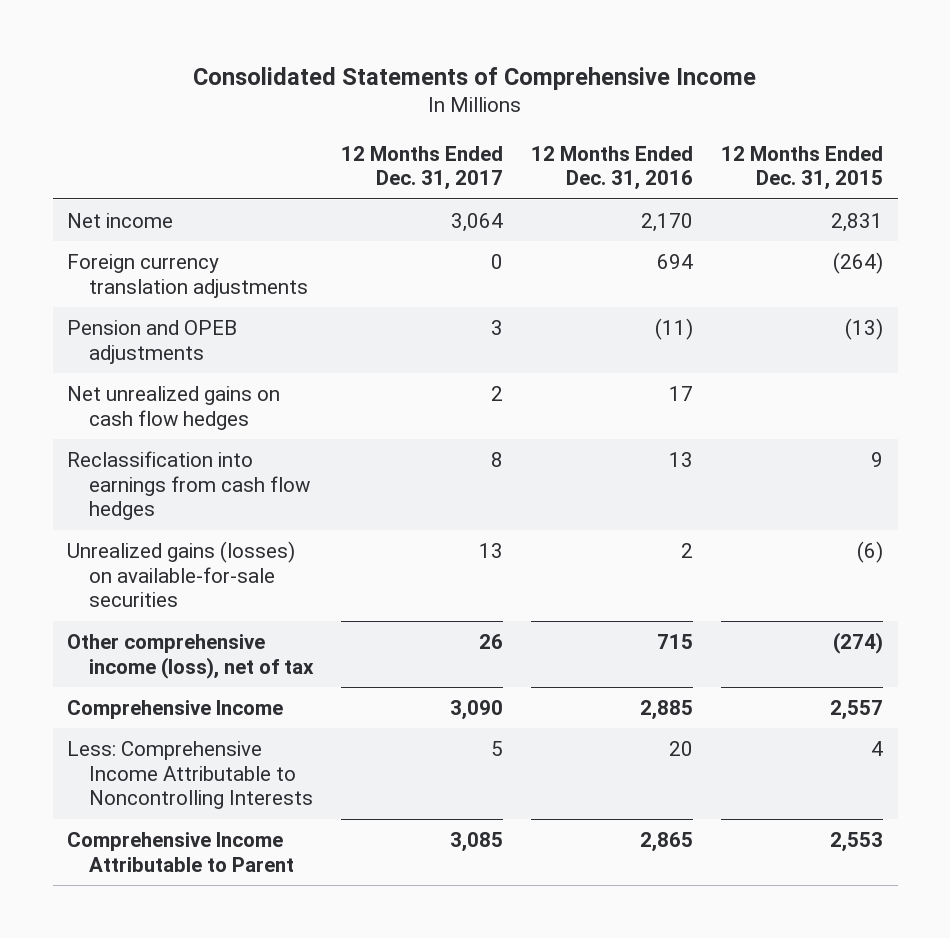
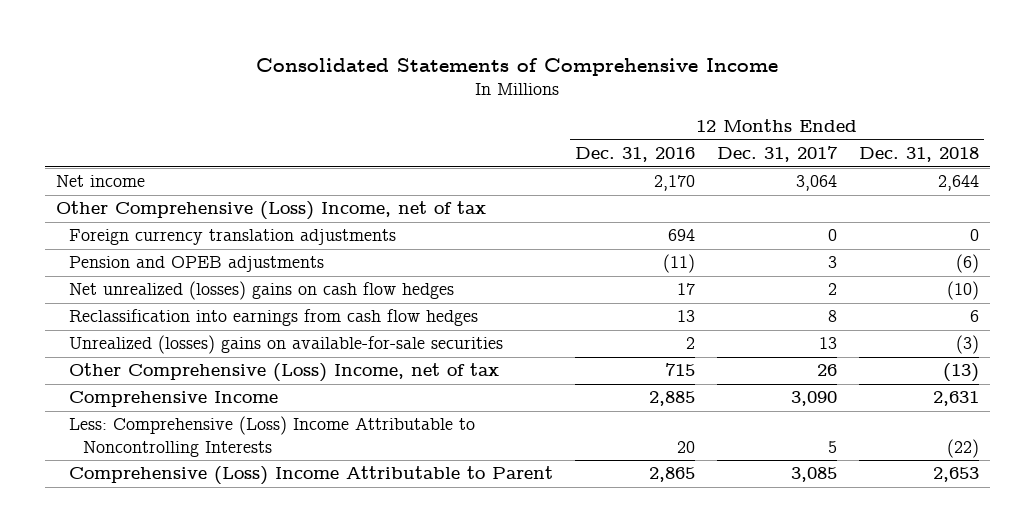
[721,145,884,191] 12 Months Ended Dec. 31, 2015 -> none
none -> [858,147,979,163] Dec. 31, 2018
none -> [55,201,486,221] Other Comprehensive (Loss) Income, net of tax
[66,385,280,430] Net unrealized gains on cash flow hedges -> [69,281,455,301] Net unrealized (losses) gains on cash flow hedges
[66,540,295,608] Unrealized gains (losses) on available-for-sale securities -> [69,335,504,355] Unrealized (losses) gains on available-for-sale securities
[66,633,314,679] Other comprehensive income (loss), net of tax -> [69,363,500,383] Other Comprehensive (Loss) Income, net of tax
[66,740,313,810] Less: Comprehensive Income Attributable to Noncontrolling Interests -> [69,416,476,457] Less: Comprehensive (Loss) Income Attributable to Noncontrolling Interests
[66,831,294,872] Comprehensive Income Attributable to Parent -> [69,466,554,486] Comprehensive (Loss) Income Attributable to Parent

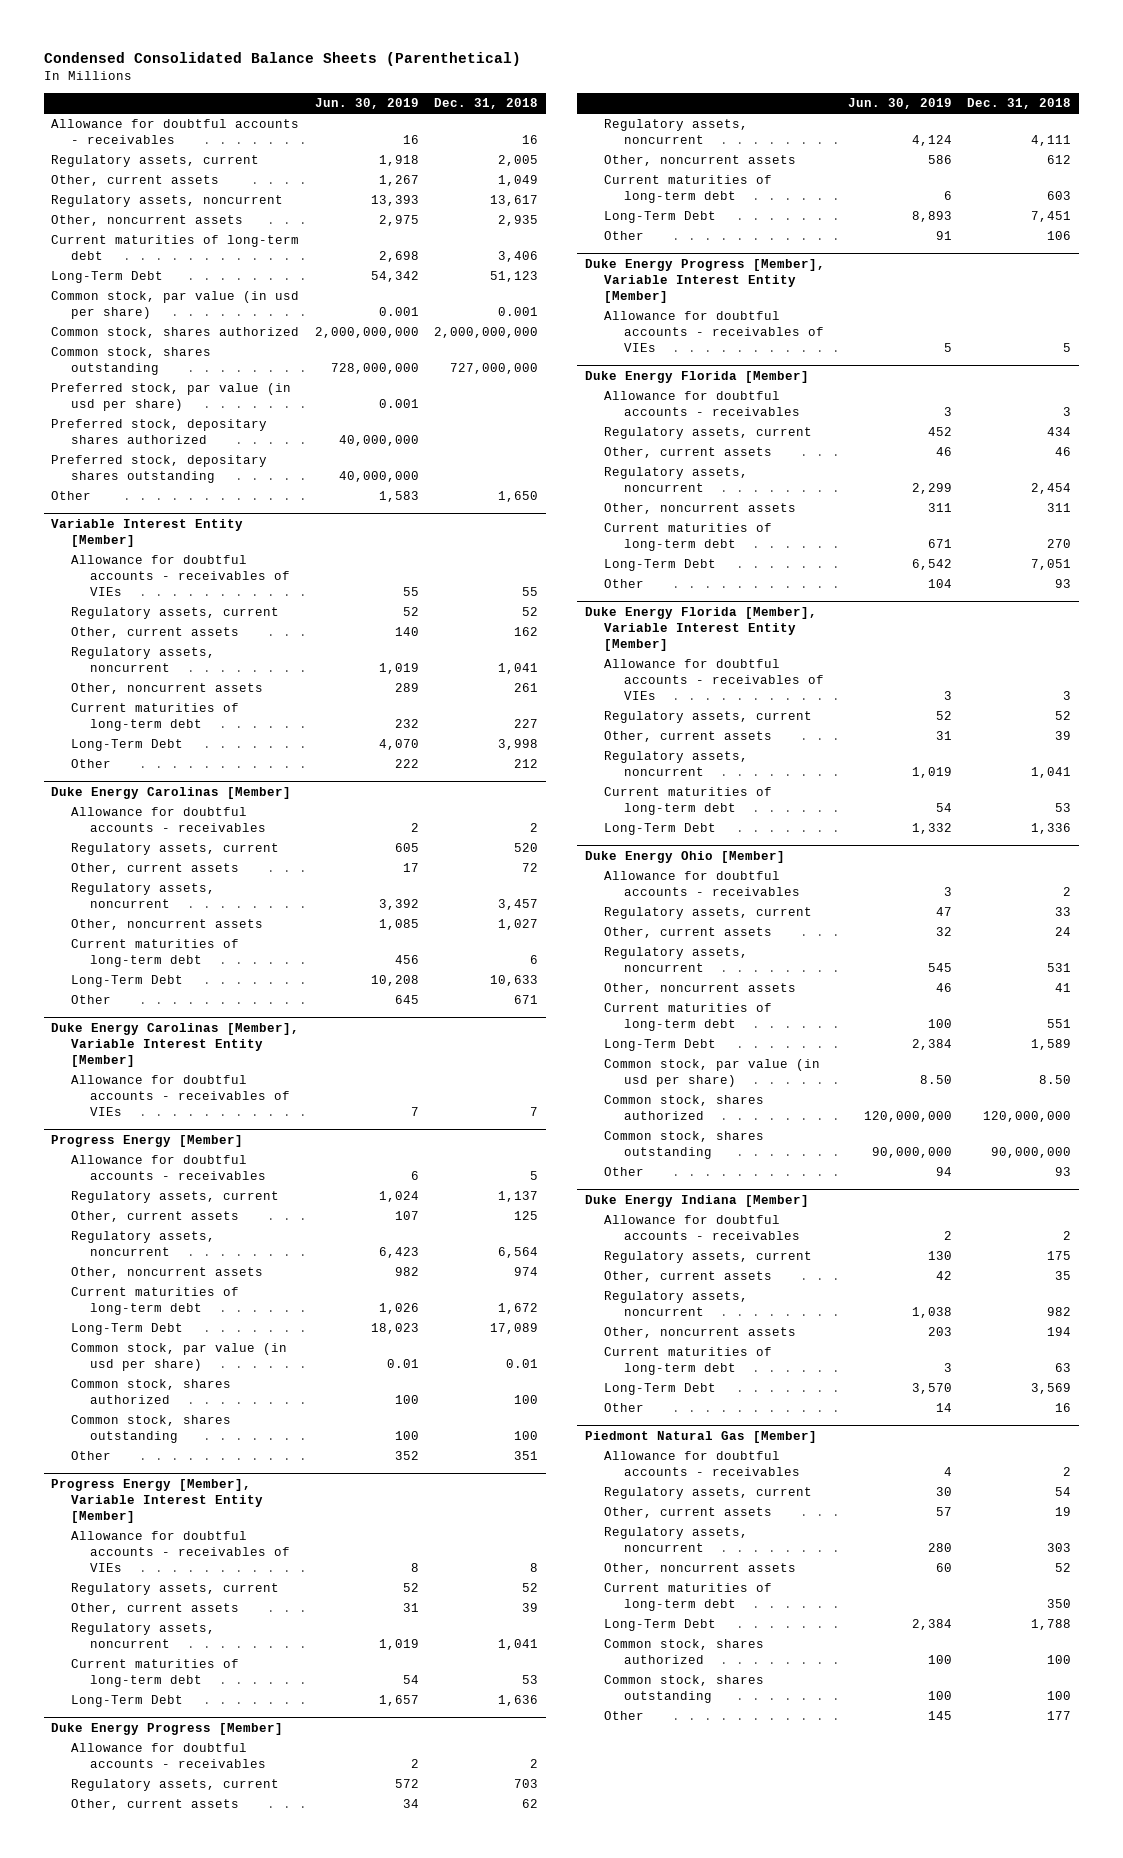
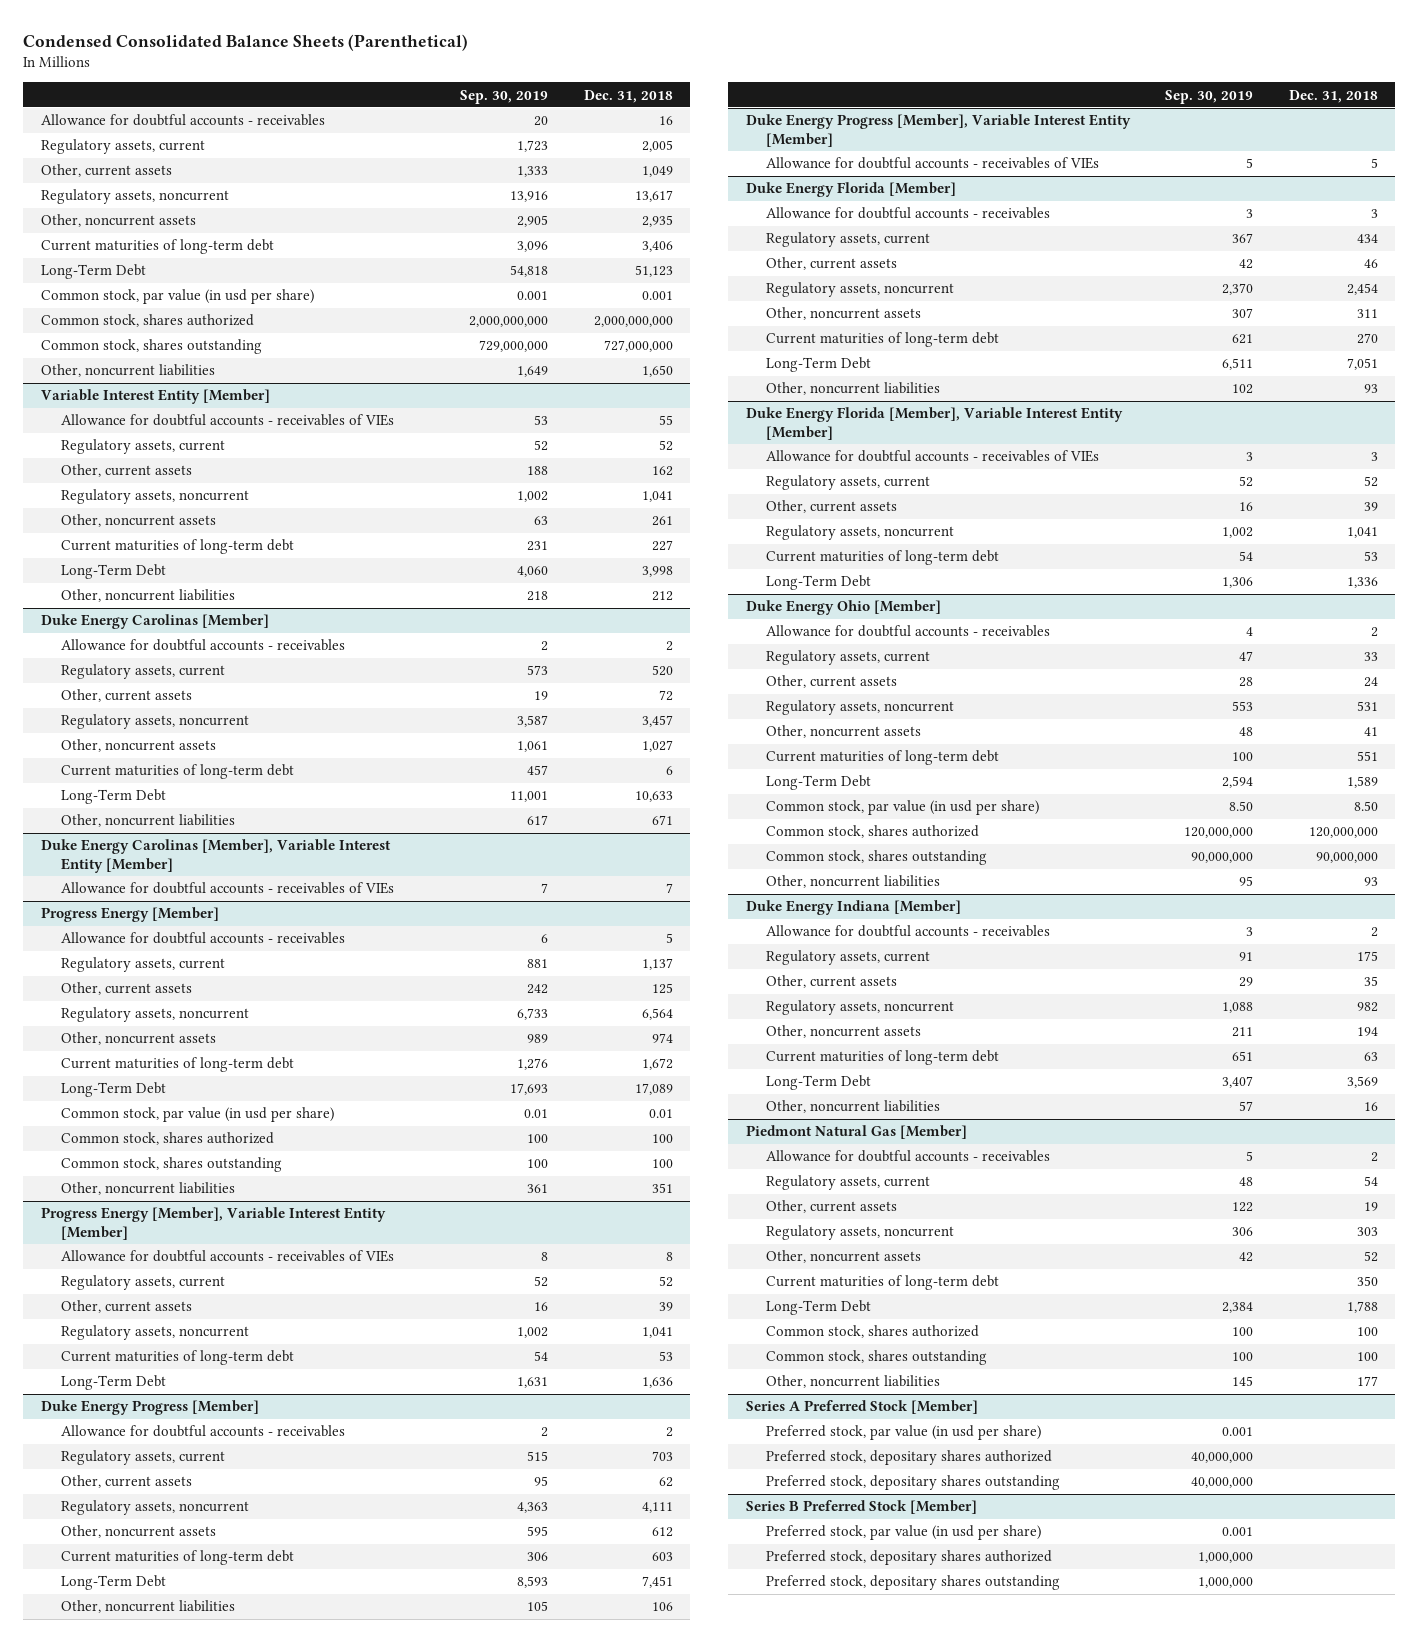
[314,98,419,110] Jun. 30, 2019 -> none
none -> [460,89,549,104] Sep. 30, 2019
[51,383,292,412] Preferred stock, par value (in usd per share) -> none
[51,419,268,445] Preferred stock, depositary shares authorized -> none
[51,455,268,484] Preferred stock, depositary shares outstanding -> none
[51,491,92,501] Other -> [40,364,215,378] Other, noncurrent liabilities
[70,759,111,769] Other -> [61,589,236,603] Other, noncurrent liabilities
[70,995,111,1005] Other -> [61,814,236,828] Other, noncurrent liabilities
[70,1451,111,1461] Other -> [61,1182,236,1196] Other, noncurrent liabilities
[604,231,645,241] Other -> [61,1600,236,1614] Other, noncurrent liabilities
[604,579,645,589] Other -> [766,382,941,396] Other, noncurrent liabilities
[604,1167,645,1177] Other -> [766,875,941,889] Other, noncurrent liabilities
[604,1403,645,1413] Other -> [766,1100,941,1114] Other, noncurrent liabilities
[604,1711,645,1721] Other -> [766,1375,941,1389] Other, noncurrent liabilities
none -> [745,1400,978,1415] Series A Preferred Stock [Member]
none -> [766,1425,1042,1441] Preferred stock, par value (in usd per share)
none -> [766,1450,1053,1466] Preferred stock, depositary shares authorized
none -> [766,1475,1061,1491] Preferred stock, depositary shares outstanding
none -> [745,1500,977,1515] Series B Preferred Stock [Member]
none -> [766,1525,1042,1541] Preferred stock, par value (in usd per share)
none -> [766,1550,1053,1566] Preferred stock, depositary shares authorized
none -> [766,1575,1061,1591] Preferred stock, depositary shares outstanding

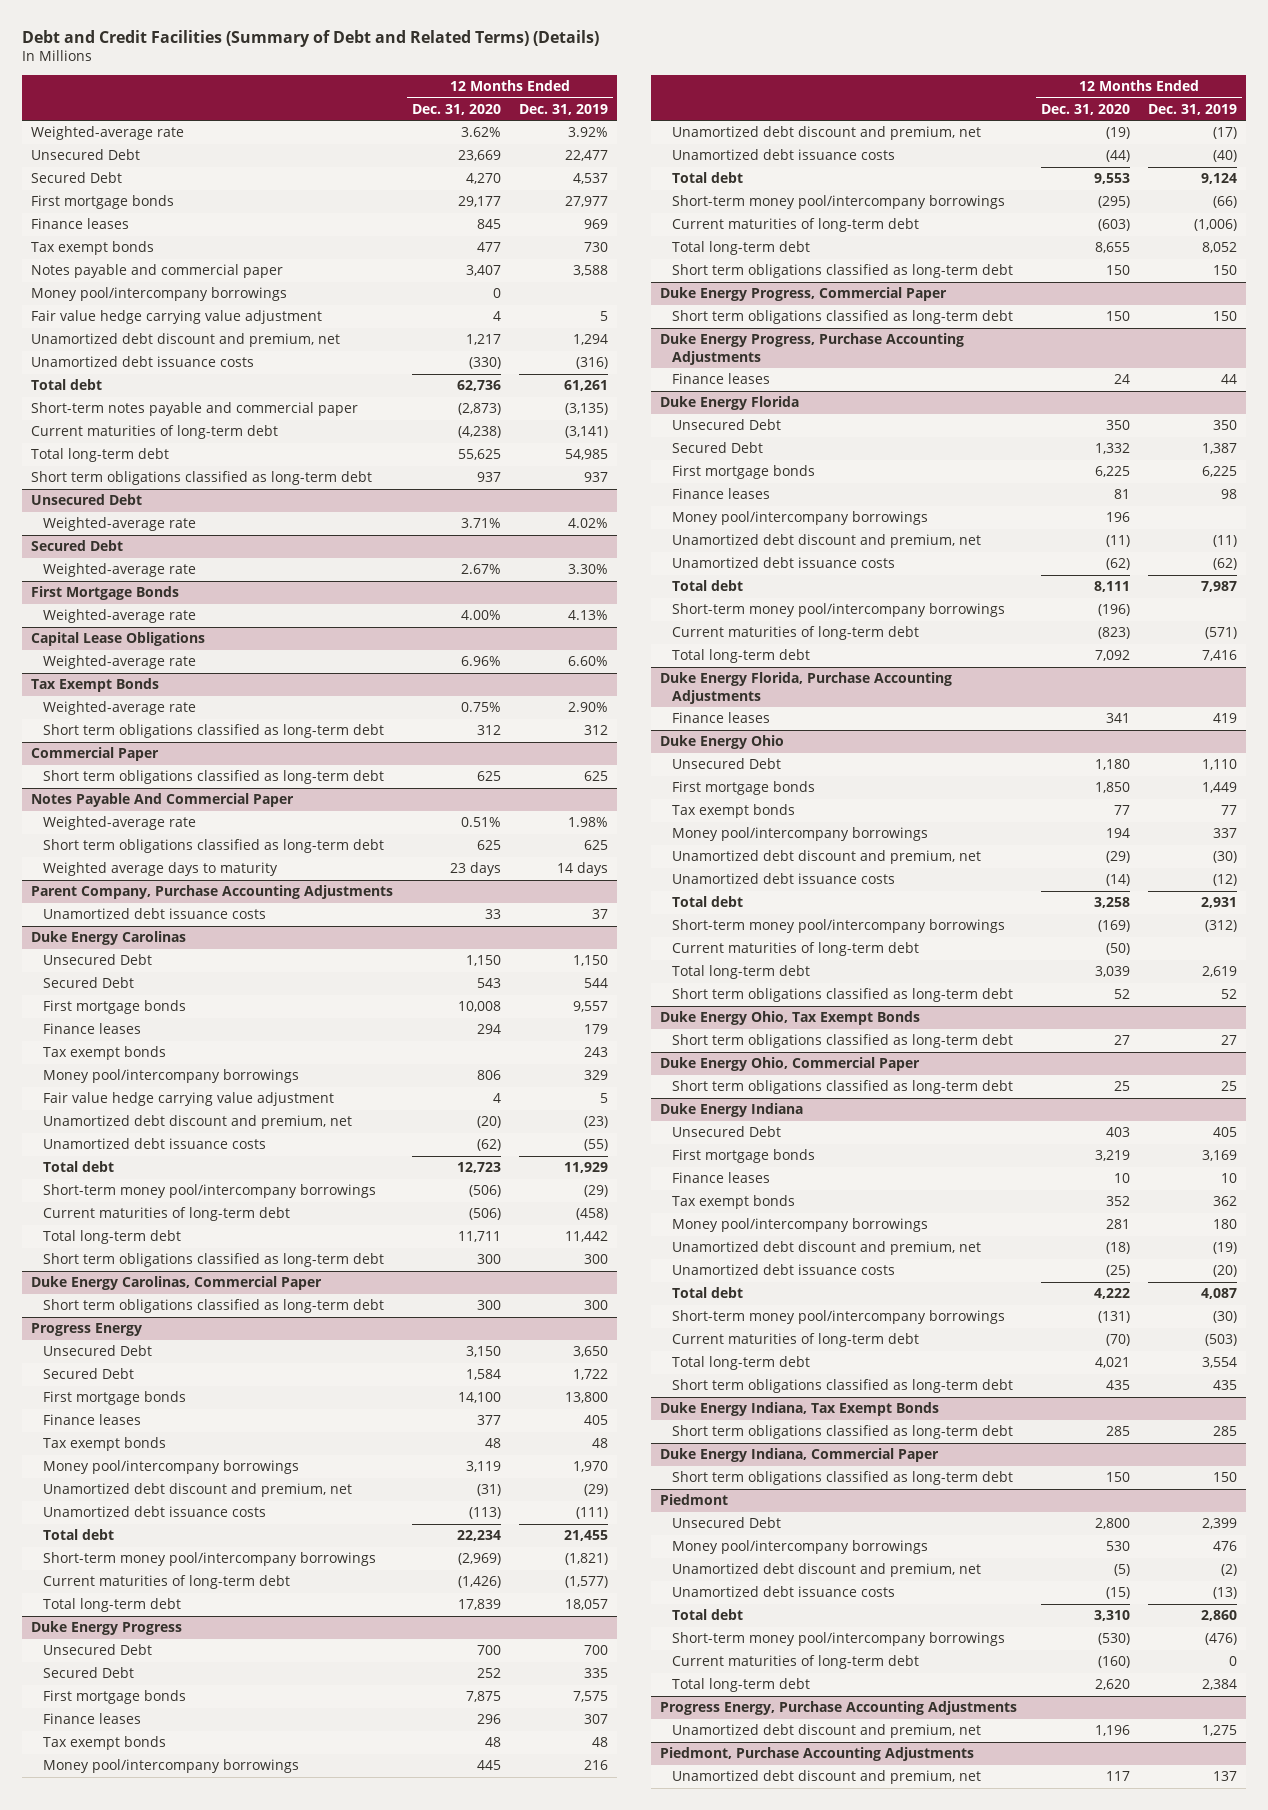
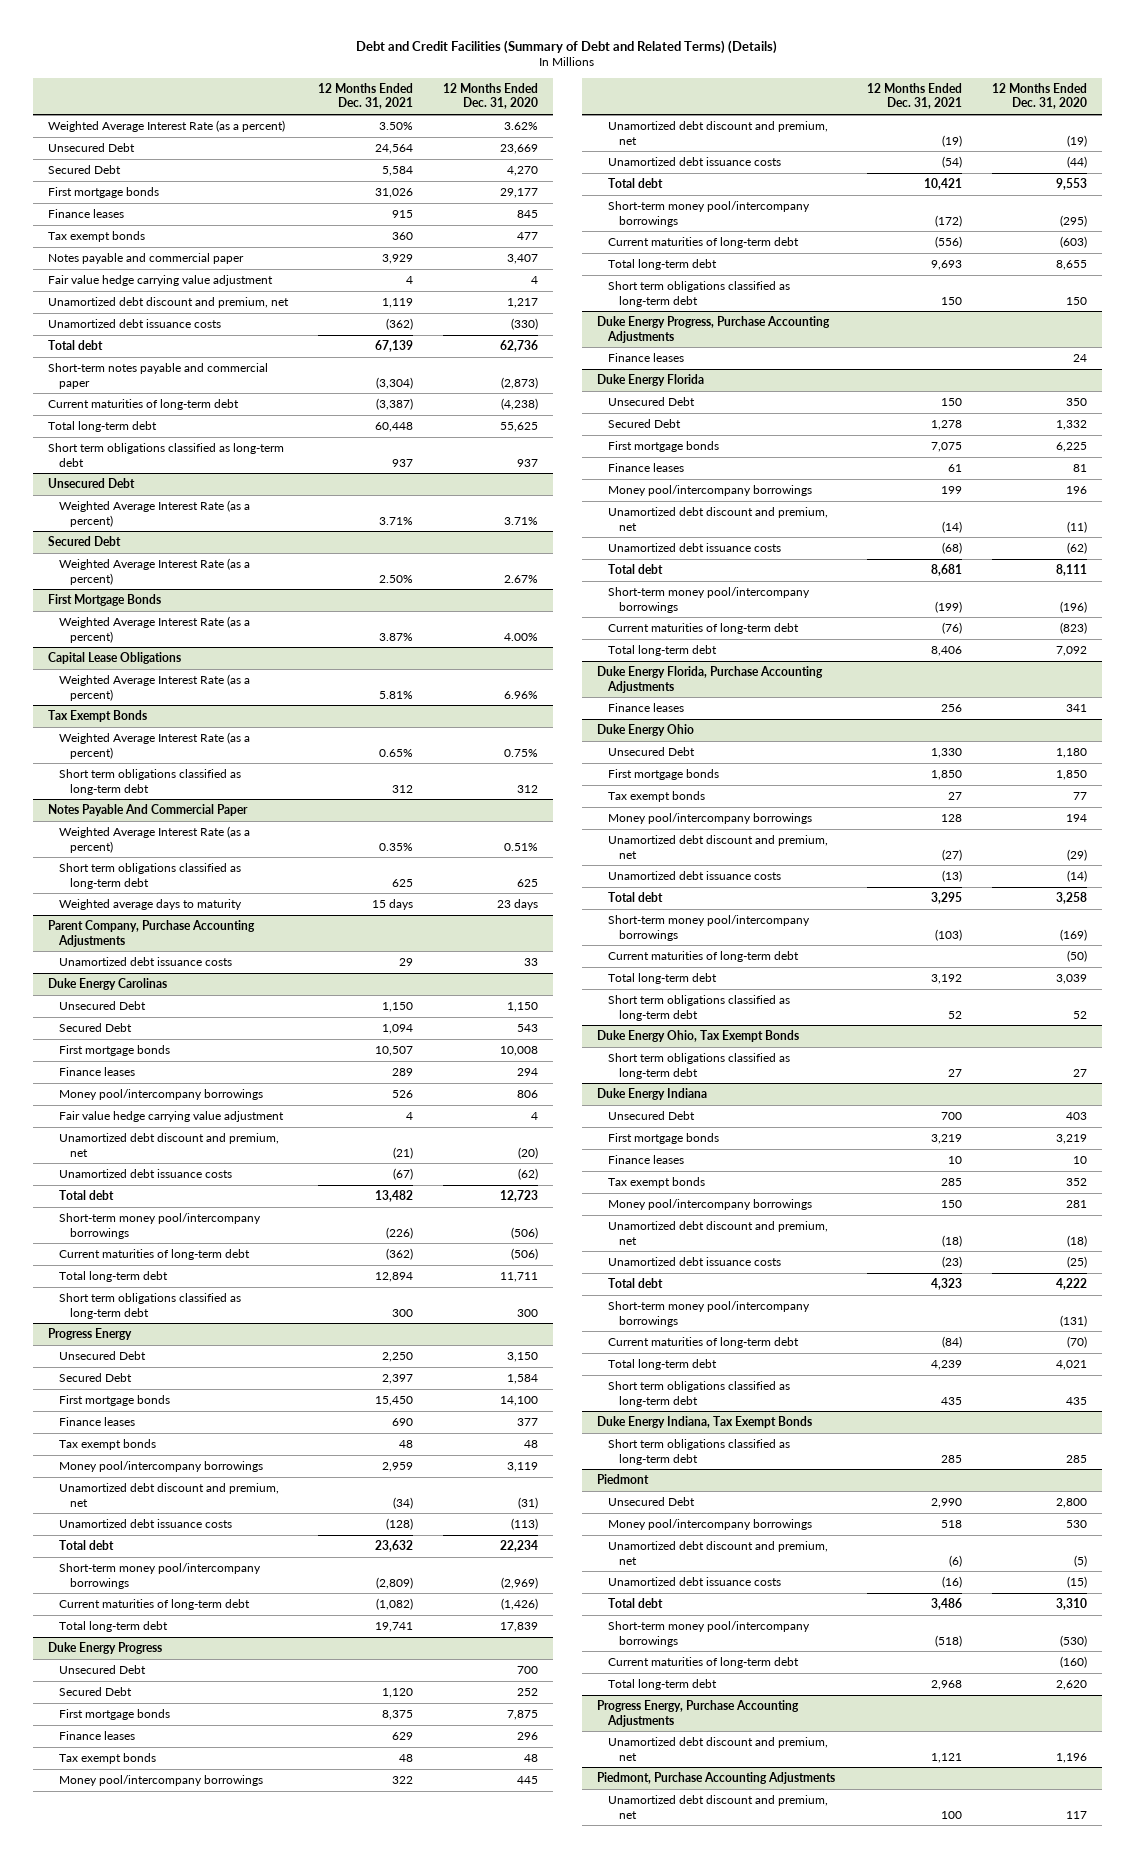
[519,103,609,115] Dec. 31, 2019 -> none
none -> [318,82,414,110] 12 Months Ended Dec. 31, 2021
[31,126,185,141] Weighted-average rate -> [48,119,286,132] Weighted Average Interest Rate (as a percent)
[31,287,288,302] Money pool/intercompany borrowings -> none
[43,517,197,532] Weighted-average rate -> [59,499,251,527] Weighted Average Interest Rate (as a percent)
[43,563,197,578] Weighted-average rate -> [59,557,251,585] Weighted Average Interest Rate (as a percent)
[43,609,197,624] Weighted-average rate -> [59,615,251,643] Weighted Average Interest Rate (as a percent)
[43,655,197,670] Weighted-average rate -> [59,673,251,701] Weighted Average Interest Rate (as a percent)
[43,701,197,716] Weighted-average rate -> [59,731,251,759] Weighted Average Interest Rate (as a percent)
[31,747,160,762] Commercial Paper -> none
[43,770,385,785] Short term obligations classified as long-term debt -> none
[43,816,197,831] Weighted-average rate -> [59,825,251,853] Weighted Average Interest Rate (as a percent)
[43,1046,167,1061] Tax exempt bonds -> none
[31,1276,323,1291] Duke Energy Carolinas, Commercial Paper -> none
[43,1299,385,1314] Short term obligations classified as long-term debt -> none
[660,287,948,302] Duke Energy Progress, Commercial Paper -> none
[672,310,1014,325] Short term obligations classified as long-term debt -> none
[660,1057,921,1072] Duke Energy Ohio, Commercial Paper -> none
[672,1080,1014,1095] Short term obligations classified as long-term debt -> none
[660,1448,940,1463] Duke Energy Indiana, Commercial Paper -> none
[672,1471,1014,1486] Short term obligations classified as long-term debt -> none

